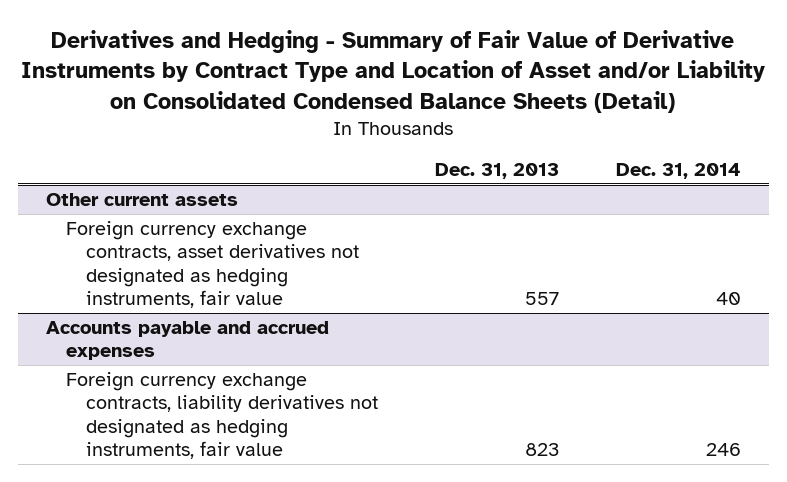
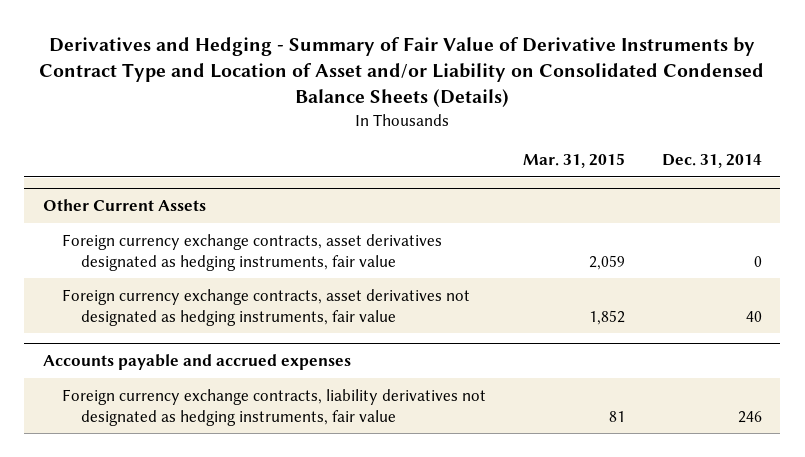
[21,30,766,113] Derivatives and Hedging - Summary of Fair Value of Derivative Instruments by Contract Type and Location of Asset and/or Liability on Consolidated Condensed Balance Sheets (Detail) -> [39,36,765,107] Derivatives and Hedging - Summary of Fair Value of Derivative Instruments by Contract Type and Location of Asset and/or Liability on Consolidated Condensed Balance Sheets (Details)
[435,162,560,179] Dec. 31, 2013 -> none
none -> [522,153,625,169] Mar. 31, 2015
[46,193,239,207] Other current assets -> [42,199,206,212] Other Current Assets
none -> [61,233,442,271] Foreign currency exchange contracts, asset derivatives designated as hedging instruments, fair value

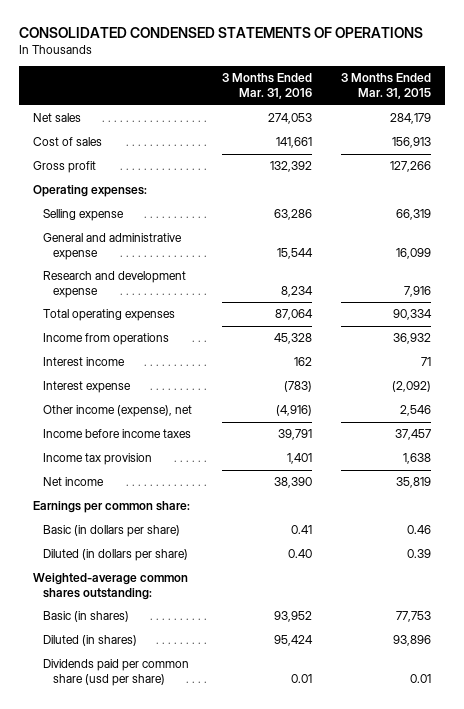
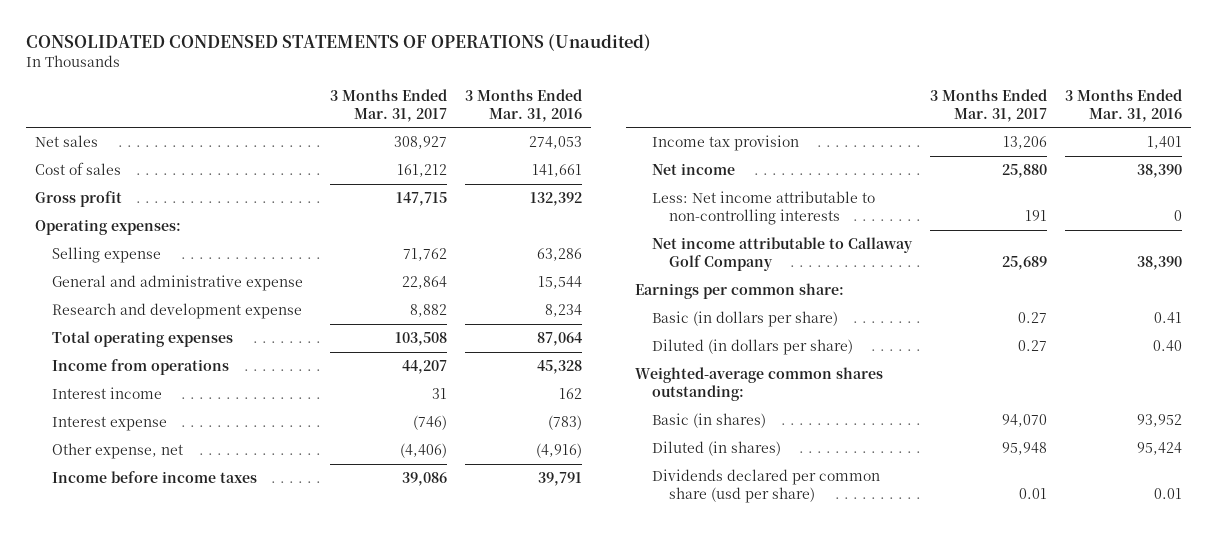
[18,26,423,38] CONSOLIDATED CONDENSED STATEMENTS OF OPERATIONS -> [26,34,652,52] CONSOLIDATED CONDENSED STATEMENTS OF OPERATIONS (Unaudited)
[340,73,431,100] 3 Months Ended Mar. 31, 2015 -> none
none -> [329,88,447,122] 3 Months Ended Mar. 31, 2017
[43,405,193,418] Other income (expense), net -> [51,443,183,460] Other expense, net
none -> [651,191,875,226] Less: Net income attributable to non-controlling interests
none -> [651,237,913,272] Net income attributable to Callaway Golf Company
[43,659,190,686] Dividends paid per common share (usd per share) -> [651,469,880,504] Dividends declared per common share (usd per share)

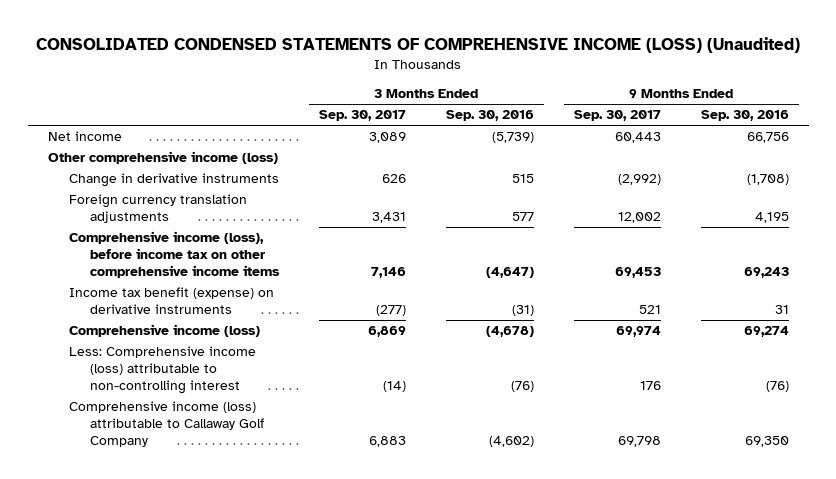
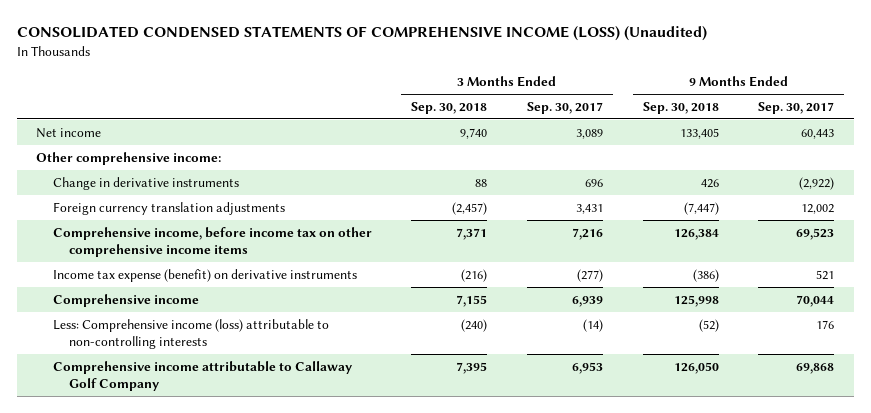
[445,110,534,122] Sep. 30, 2016 -> none
[700,110,789,122] Sep. 30, 2016 -> none
none -> [411,101,488,114] Sep. 30, 2018
none -> [642,101,719,114] Sep. 30, 2018
[47,151,278,165] Other comprehensive income (loss) -> [36,151,222,165] Other comprehensive income:
[381,174,406,184] 626 -> [585,178,604,187] 696
[617,174,661,186] (2,992) -> [799,176,835,190] (2,922)
[68,231,280,279] Comprehensive income (loss), before income tax on other comprehensive income items -> [52,226,372,258] Comprehensive income, before income tax on other comprehensive income items
[370,267,406,279] 7,146 -> [572,227,604,240] 7,216
[614,267,661,279] 69,453 -> [796,227,835,240] 69,523
[68,287,274,315] Income tax benefit (expense) on derivative instruments -> [52,268,357,282] Income tax expense (benefit) on derivative instruments
[68,324,260,338] Comprehensive income (loss) -> [52,293,199,307] Comprehensive income
[367,326,406,338] 6,869 -> [572,295,604,307] 6,939
[615,326,661,338] 69,974 -> [796,294,835,307] 70,044
[68,346,256,395] Less: Comprehensive income (loss) attributable to non-controlling interest -> [52,318,329,350] Less: Comprehensive income (loss) attributable to non-controlling interests
[68,401,264,448] Comprehensive income (loss) attributable to Callaway Golf Company -> [52,360,352,392] Comprehensive income attributable to Callaway Golf Company
[368,436,406,448] 6,883 -> [572,361,604,374] 6,953
[617,436,661,448] 69,798 -> [796,362,835,374] 69,868

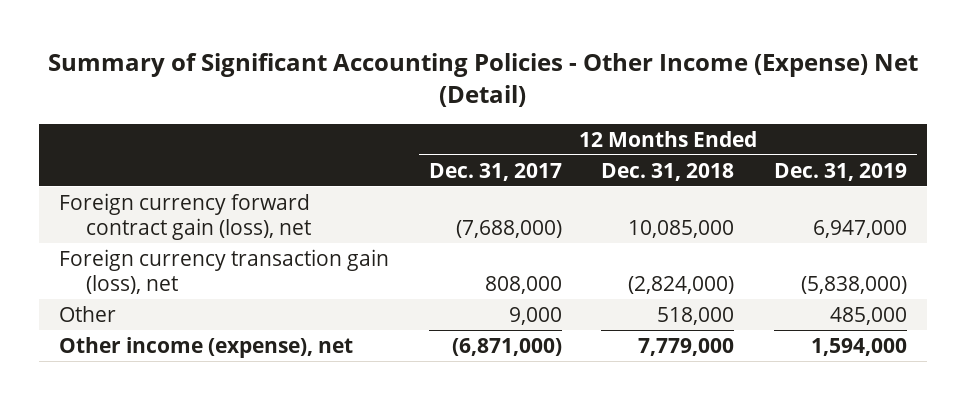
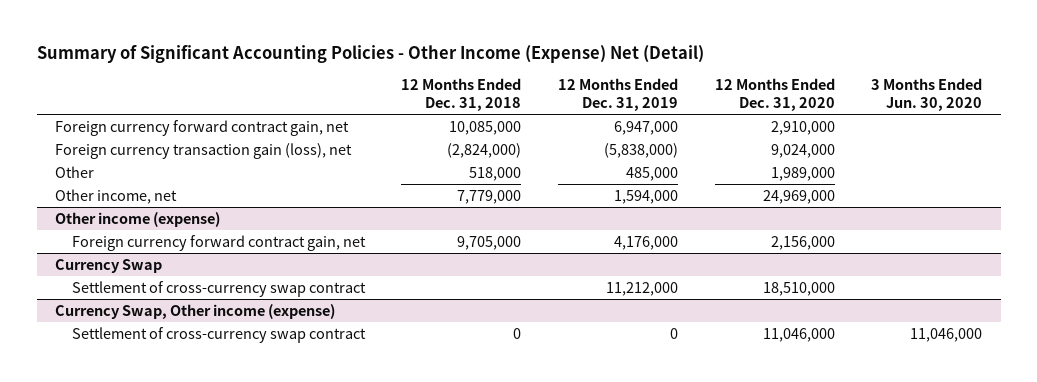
[428,162,562,181] Dec. 31, 2017 -> none
none -> [714,78,835,111] 12 Months Ended Dec. 31, 2020
none -> [871,78,983,111] 3 Months Ended Jun. 30, 2020
[58,192,312,240] Foreign currency forward contract gain (loss), net -> [55,119,350,136] Foreign currency forward contract gain, net
[58,336,353,358] Other income (expense), net -> [55,188,178,204] Other income, net
none -> [55,211,221,227] Other income (expense)
none -> [71,234,366,251] Foreign currency forward contract gain, net
none -> [55,258,163,273] Currency Swap
none -> [71,280,366,297] Settlement of cross-currency swap contract
none -> [55,303,336,319] Currency Swap, Other income (expense)
none -> [71,326,366,343] Settlement of cross-currency swap contract

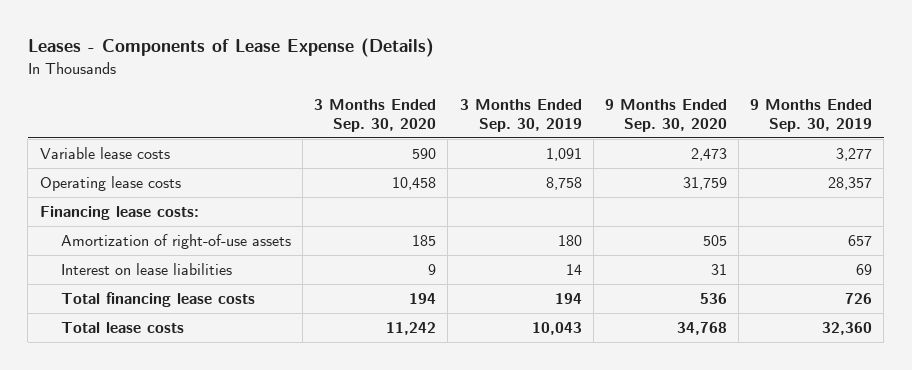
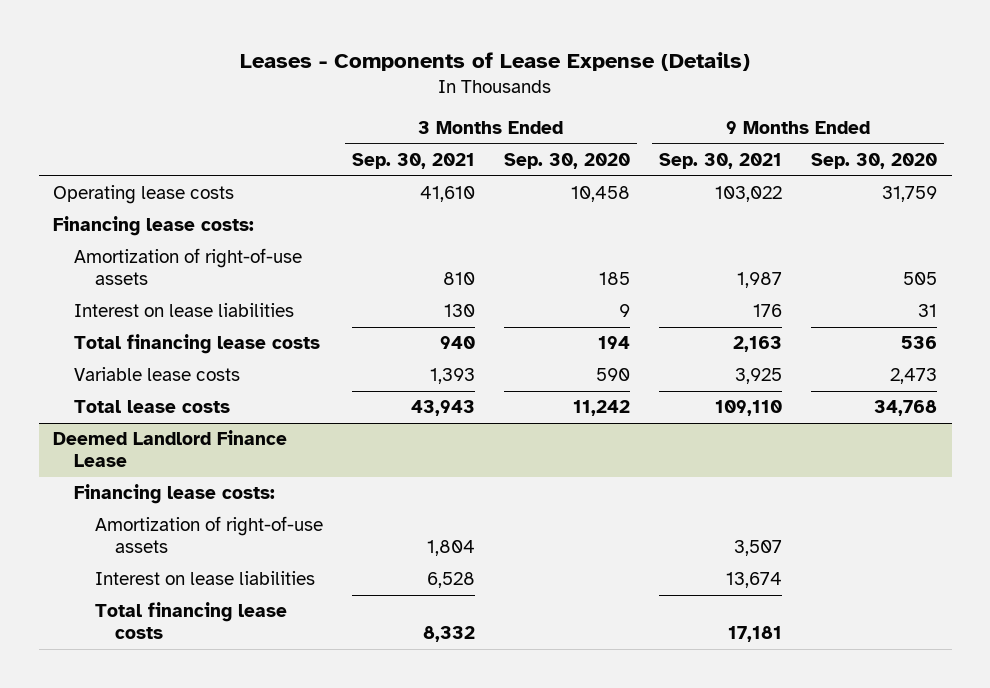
[459,98,582,133] 3 Months Ended Sep. 30, 2019 -> none
[750,98,873,133] 9 Months Ended Sep. 30, 2019 -> none
none -> [351,152,475,169] Sep. 30, 2021
none -> [659,152,783,169] Sep. 30, 2021
[39,146,170,159] Variable lease costs -> [74,367,241,382] Variable lease costs
none -> [53,430,288,467] Deemed Landlord Finance Lease
none -> [74,484,276,505] Financing lease costs:
none -> [94,516,323,553] Amortization of right-of-use assets
none -> [94,571,315,586] Interest on lease liabilities
none -> [94,602,287,639] Total financing lease costs

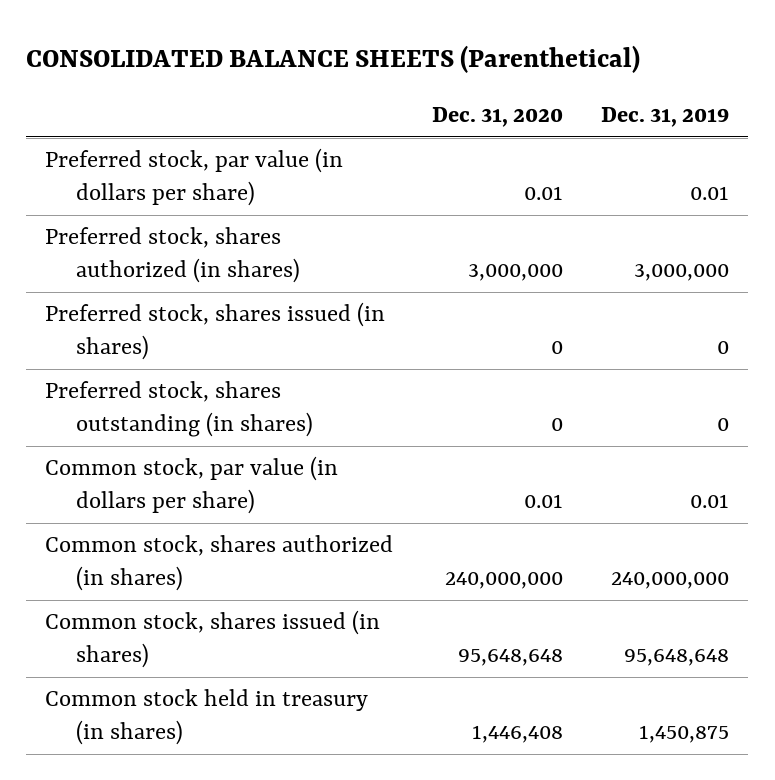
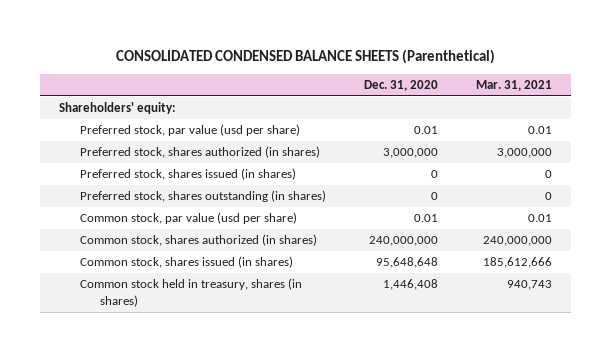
[26,44,641,73] CONSOLIDATED BALANCE SHEETS (Parenthetical) -> [115,48,495,64] CONSOLIDATED CONDENSED BALANCE SHEETS (Parenthetical)
[601,107,730,128] Dec. 31, 2019 -> none
none -> [475,80,552,92] Mar. 31, 2021
none -> [59,102,177,115] Shareholders' equity:
[45,148,344,207] Preferred stock, par value (in dollars per share) -> [79,124,300,137] Preferred stock, par value (usd per share)
[45,456,339,515] Common stock, par value (in dollars per share) -> [79,212,297,225] Common stock, par value (usd per share)
[45,689,369,746] Common stock held in treasury (in shares) -> [79,278,302,308] Common stock held in treasury, shares (in shares)

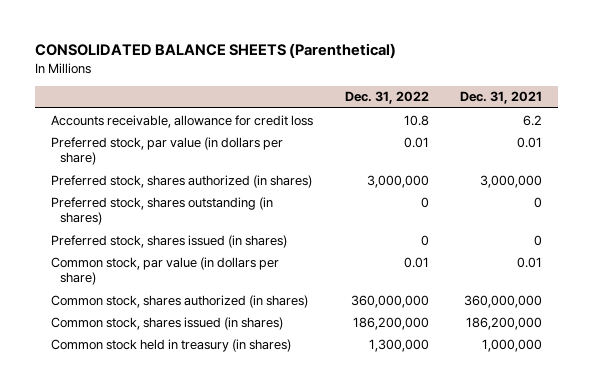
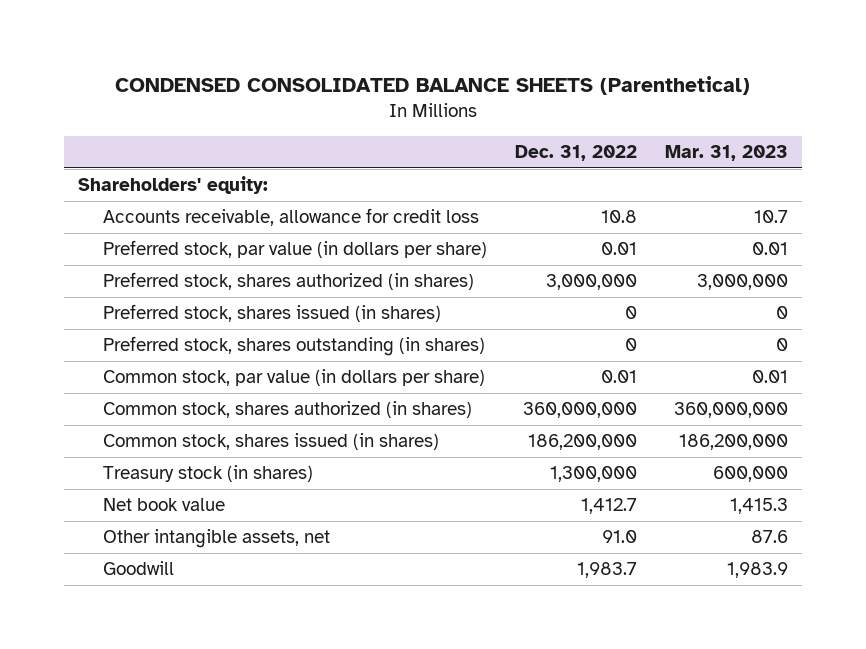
[34,43,396,59] CONSOLIDATED BALANCE SHEETS (Parenthetical) -> [114,76,750,96] CONDENSED CONSOLIDATED BALANCE SHEETS (Parenthetical)
[460,91,543,105] Dec. 31, 2021 -> none
none -> [664,145,788,162] Mar. 31, 2023
none -> [77,176,268,195] Shareholders' equity:
[50,196,273,226] Preferred stock, shares outstanding (in shares) -> [102,336,485,357] Preferred stock, shares outstanding (in shares)
[50,338,291,352] Common stock held in treasury (in shares) -> [102,465,313,483] Treasury stock (in shares)
none -> [102,498,225,512] Net book value
none -> [102,529,330,549] Other intangible assets, net
none -> [102,561,174,576] Goodwill

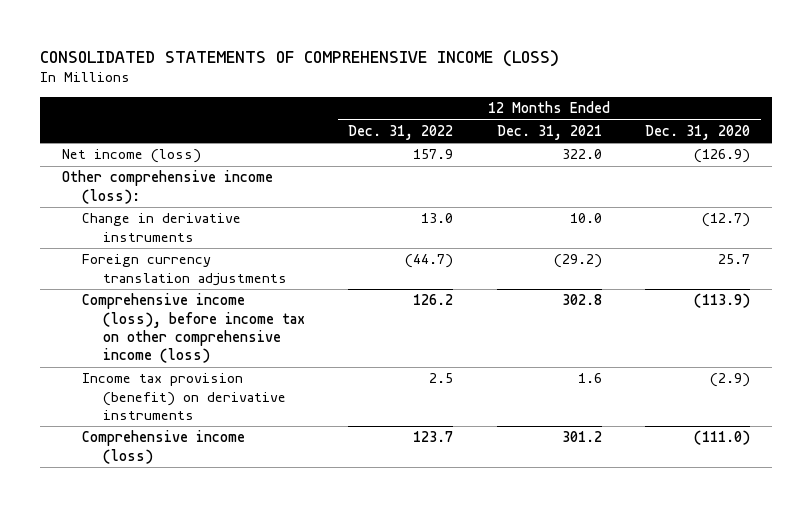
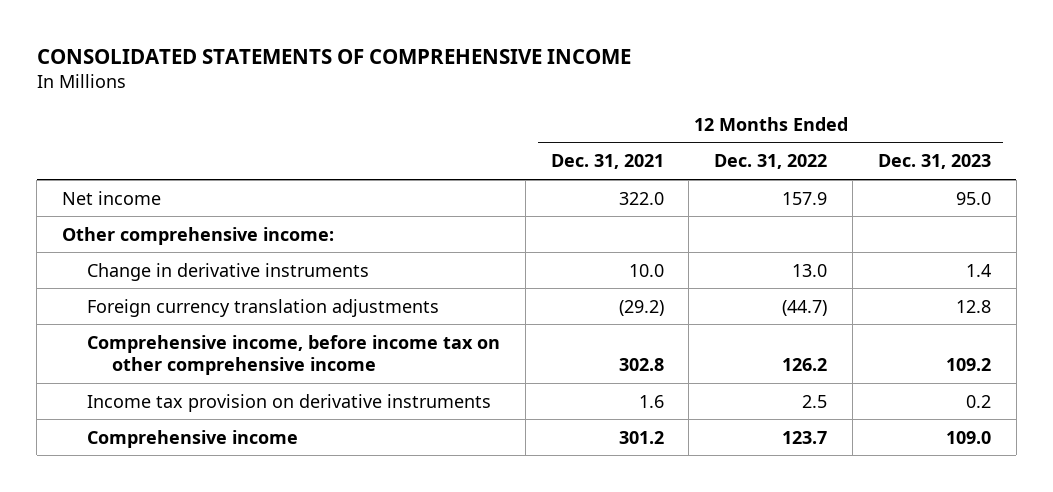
[40,49,560,67] CONSOLIDATED STATEMENTS OF COMPREHENSIVE INCOME (LOSS) -> [36,49,631,65] CONSOLIDATED STATEMENTS OF COMPREHENSIVE INCOME
[645,124,751,140] Dec. 31, 2020 -> none
none -> [877,154,991,170] Dec. 31, 2023
[61,149,201,164] Net income (loss) -> [62,190,162,205] Net income
[61,170,273,204] Other comprehensive income (loss): -> [62,226,335,245] Other comprehensive income:
[82,293,306,364] Comprehensive income (loss), before income tax on other comprehensive income (loss) -> [86,334,500,376] Comprehensive income, before income tax on other comprehensive income
[82,373,287,421] Income tax provision (benefit) on derivative instruments -> [86,393,491,412] Income tax provision on derivative instruments
[82,430,246,464] Comprehensive income (loss) -> [86,429,298,448] Comprehensive income

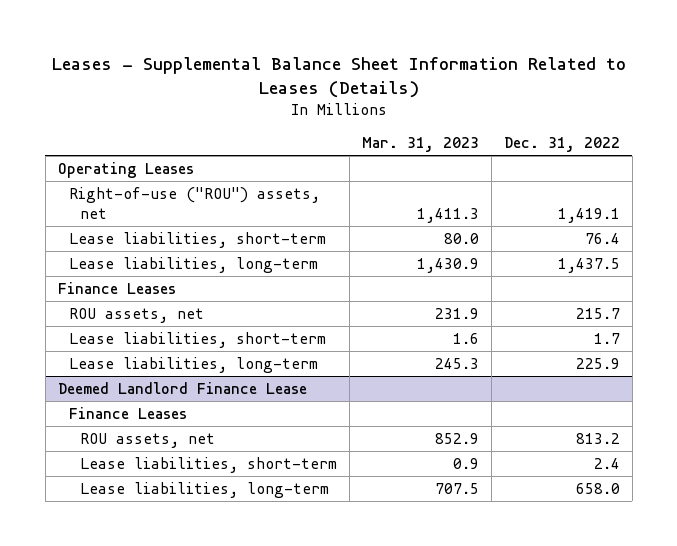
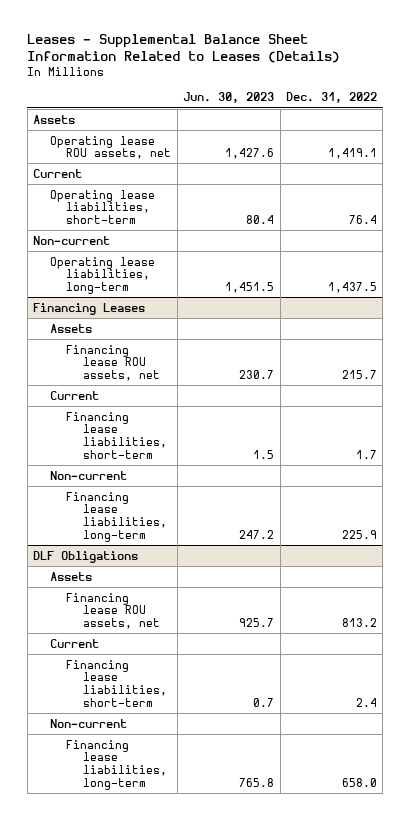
[361,137,479,153] Mar. 31, 2023 -> none
none -> [183,92,275,104] Jun. 30, 2023
[57,161,194,178] Operating Leases -> none
[57,281,176,294] Finance Leases -> none
[57,381,307,394] Deemed Landlord Finance Lease -> none
[68,406,187,419] Finance Leases -> none
none -> [33,114,76,124] Assets
[68,186,320,219] Right-of-use ("ROU") assets, net -> [49,135,172,160] Operating lease ROU assets, net
none -> [33,168,83,178] Current
[68,231,326,248] Lease liabilities, short-term -> [49,189,155,225] Operating lease liabilities, short-term
none -> [33,235,111,245] Non-current
[68,256,318,273] Lease liabilities, long-term -> [49,256,155,295] Operating lease liabilities, long-term
none -> [33,302,146,315] Financing Leases
none -> [49,323,92,333] Assets
[68,307,204,323] ROU assets, net -> [66,344,160,382] Financing lease ROU assets, net
none -> [49,390,99,400] Current
[68,331,326,348] Lease liabilities, short-term -> [66,411,167,459] Financing lease liabilities, short-term
none -> [49,470,127,480] Non-current
[68,356,318,373] Lease liabilities, long-term -> [66,491,167,542] Financing lease liabilities, long-term
none -> [33,550,139,563] DLF Obligations
none -> [49,571,92,581] Assets
[80,432,216,448] ROU assets, net -> [66,592,160,630] Financing lease ROU assets, net
none -> [49,638,99,648] Current
[80,456,338,473] Lease liabilities, short-term -> [66,659,167,707] Financing lease liabilities, short-term
none -> [49,718,127,728] Non-current
[80,481,330,498] Lease liabilities, long-term -> [66,739,167,790] Financing lease liabilities, long-term

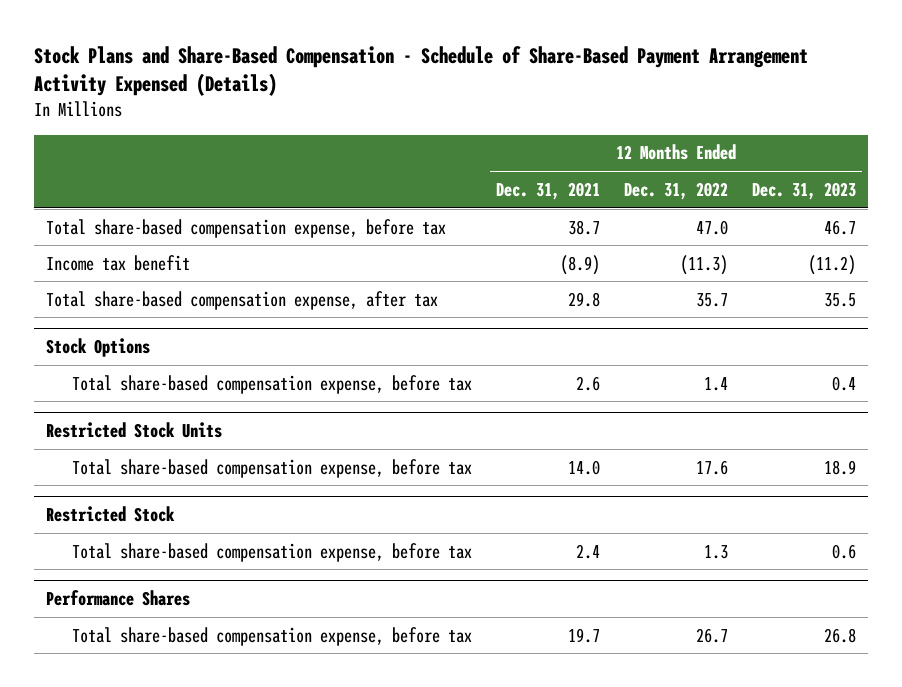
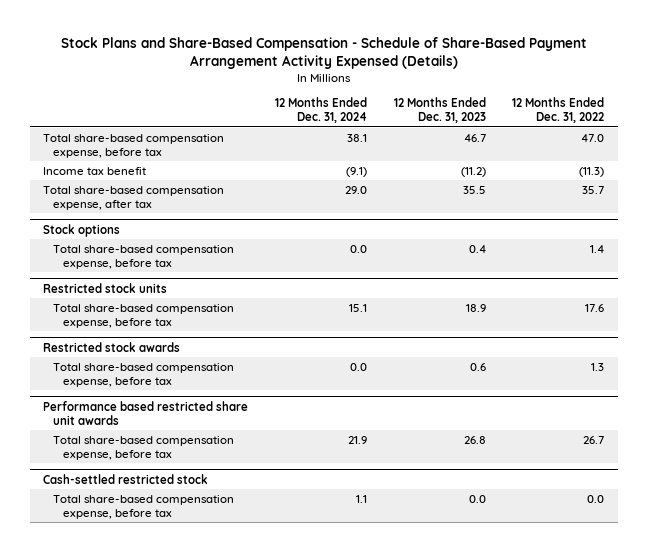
[496,181,601,200] Dec. 31, 2021 -> none
none -> [275,97,368,124] 12 Months Ended Dec. 31, 2024
[46,338,151,358] Stock Options -> [43,223,121,237] Stock options
[46,422,223,439] Restricted Stock Units -> [43,282,168,293] Restricted stock units
[46,506,176,523] Restricted Stock -> [43,341,181,352] Restricted stock awards
[46,590,191,607] Performance Shares -> [43,400,249,425] Performance based restricted share unit awards
none -> [43,473,209,484] Cash-settled restricted stock
none -> [53,494,235,519] Total share-based compensation expense, before tax

